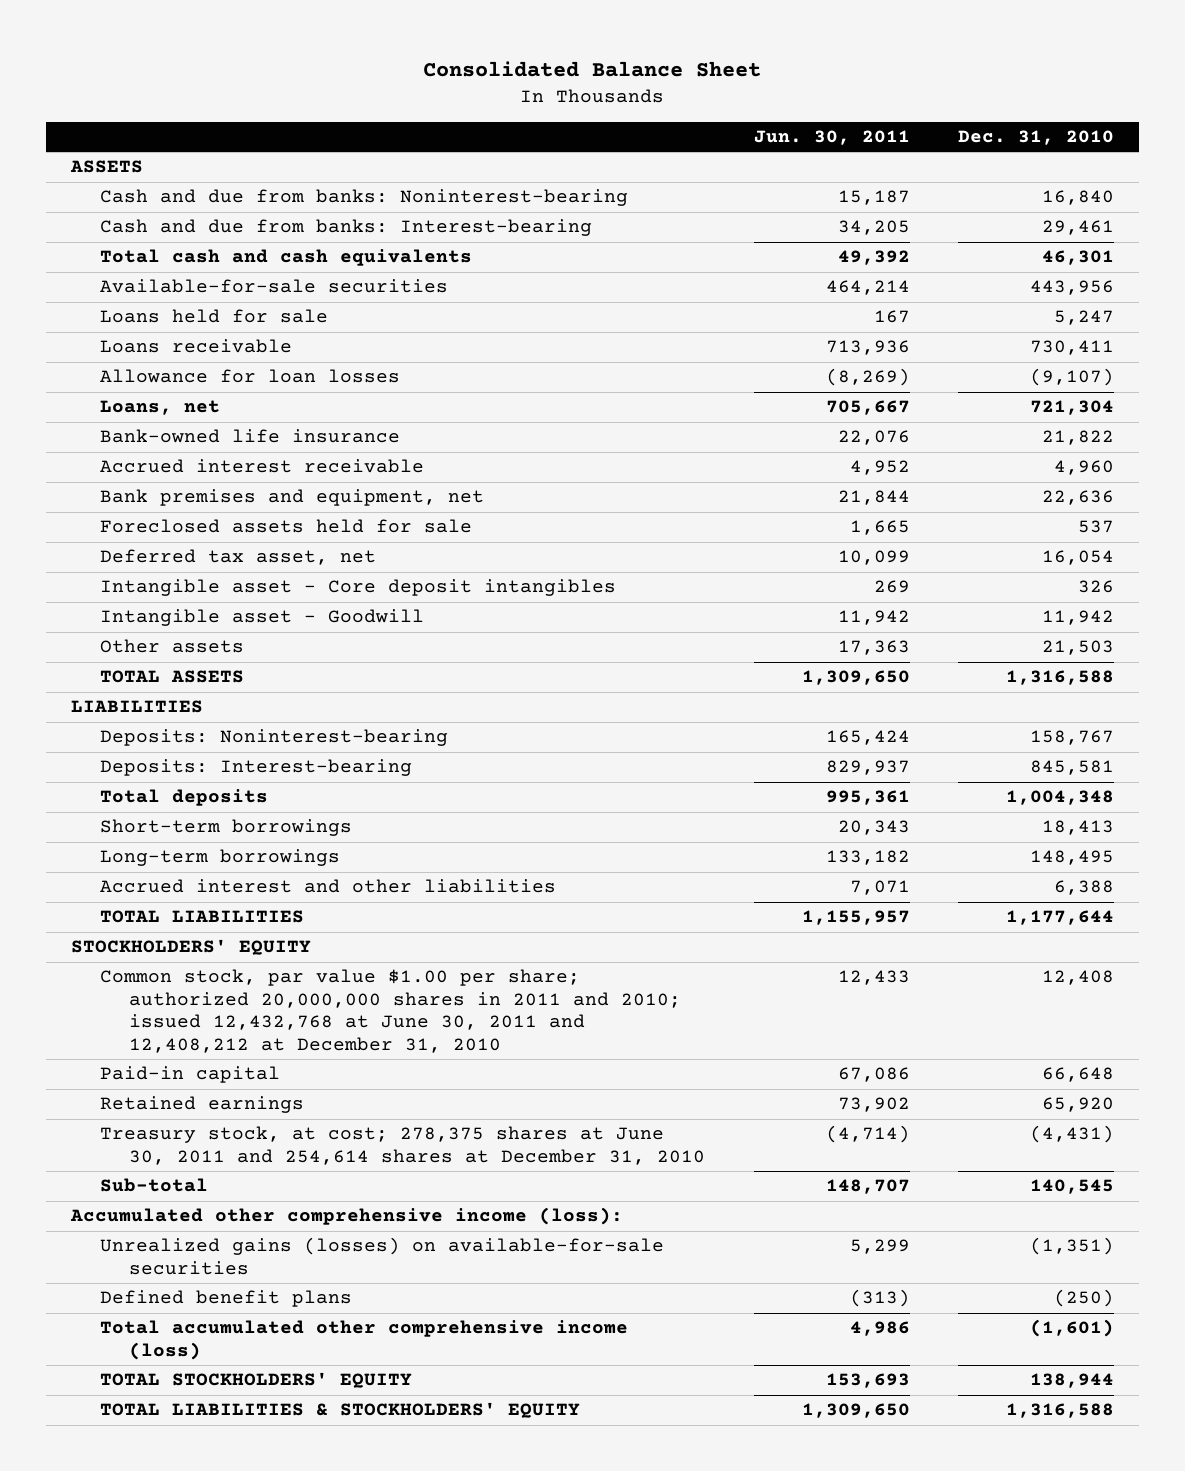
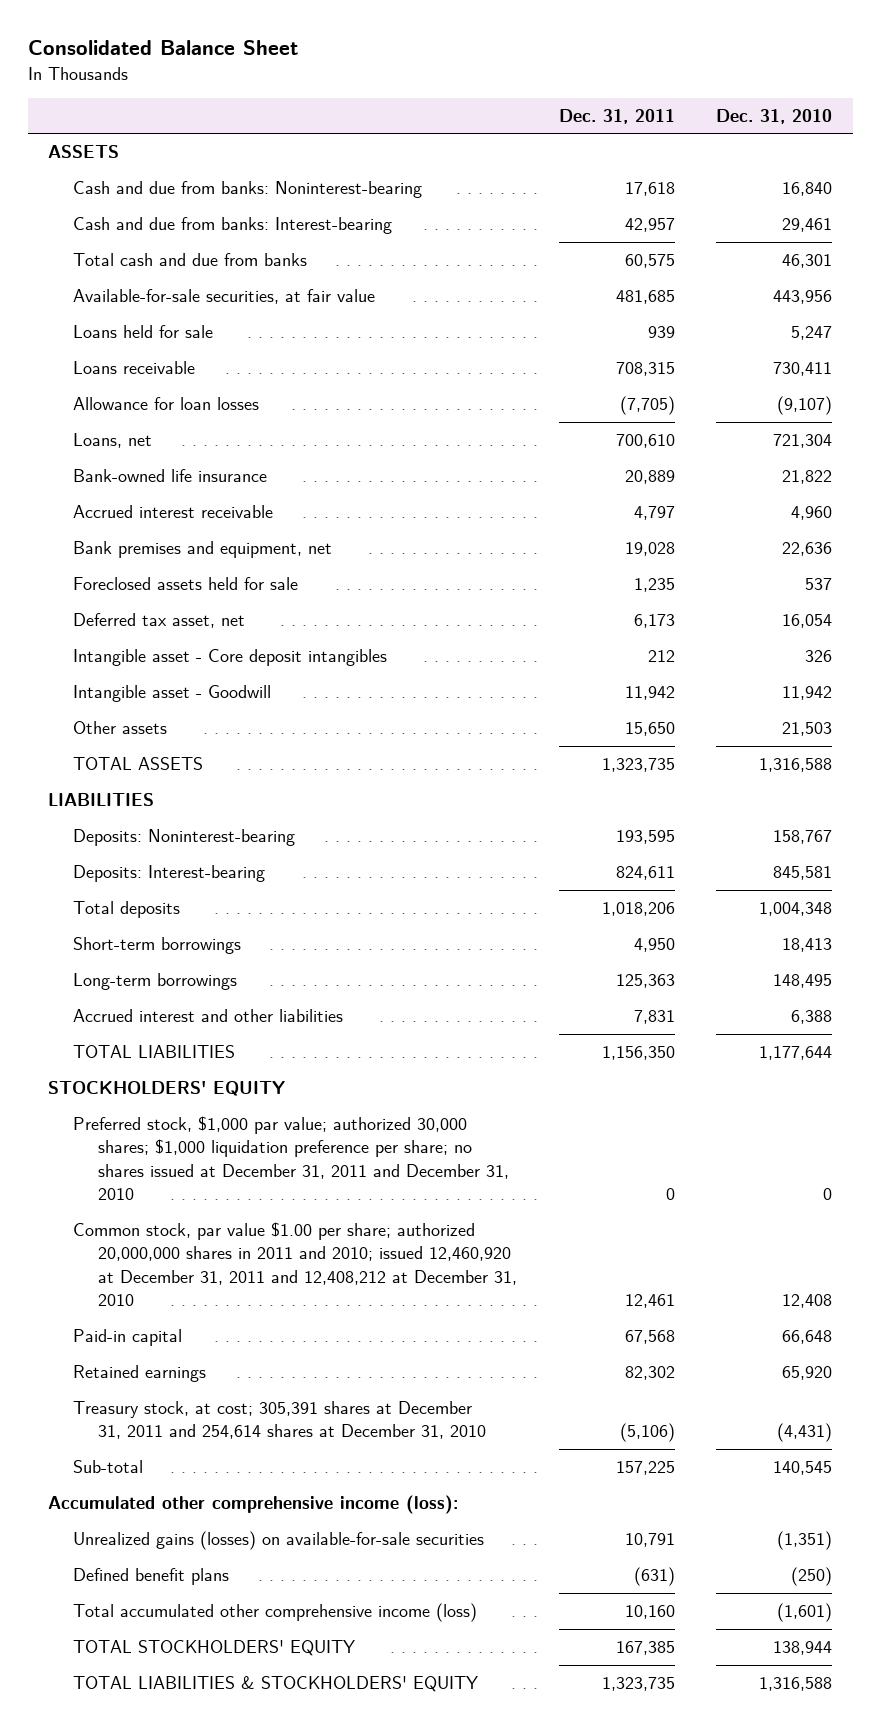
[753,130,910,146] Jun. 30, 2011 -> none
none -> [558,108,675,124] Dec. 31, 2011
[99,249,472,267] Total cash and cash equivalents -> [73,253,308,267] Total cash and due from banks
[99,279,448,294] Available-for-sale securities -> [73,289,376,305] Available-for-sale securities, at fair value
none -> [73,1116,510,1201] Preferred stock, $1,000 par value; authorized 30,000 shares; $1,000 liquidation preference per share; no shares issued at December 31, 2011 and December 31, 2010
[99,969,682,1054] Common stock, par value $1.00 per share; authorized 20,000,000 shares in 2011 and 2010; issued 12,432,768 at June 30, 2011 and 12,408,212 at December 31, 2010 -> [73,1222,518,1307] Common stock, par value $1.00 per share; authorized 20,000,000 shares in 2011 and 2010; issued 12,460,920 at December 31, 2011 and 12,408,212 at December 31, 2010
[99,1126,706,1165] Treasury stock, at cost; 278,375 shares at June 30, 2011 and 254,614 shares at December 31, 2010 -> [73,1401,487,1440] Treasury stock, at cost; 305,391 shares at December 31, 2011 and 254,614 shares at December 31, 2010

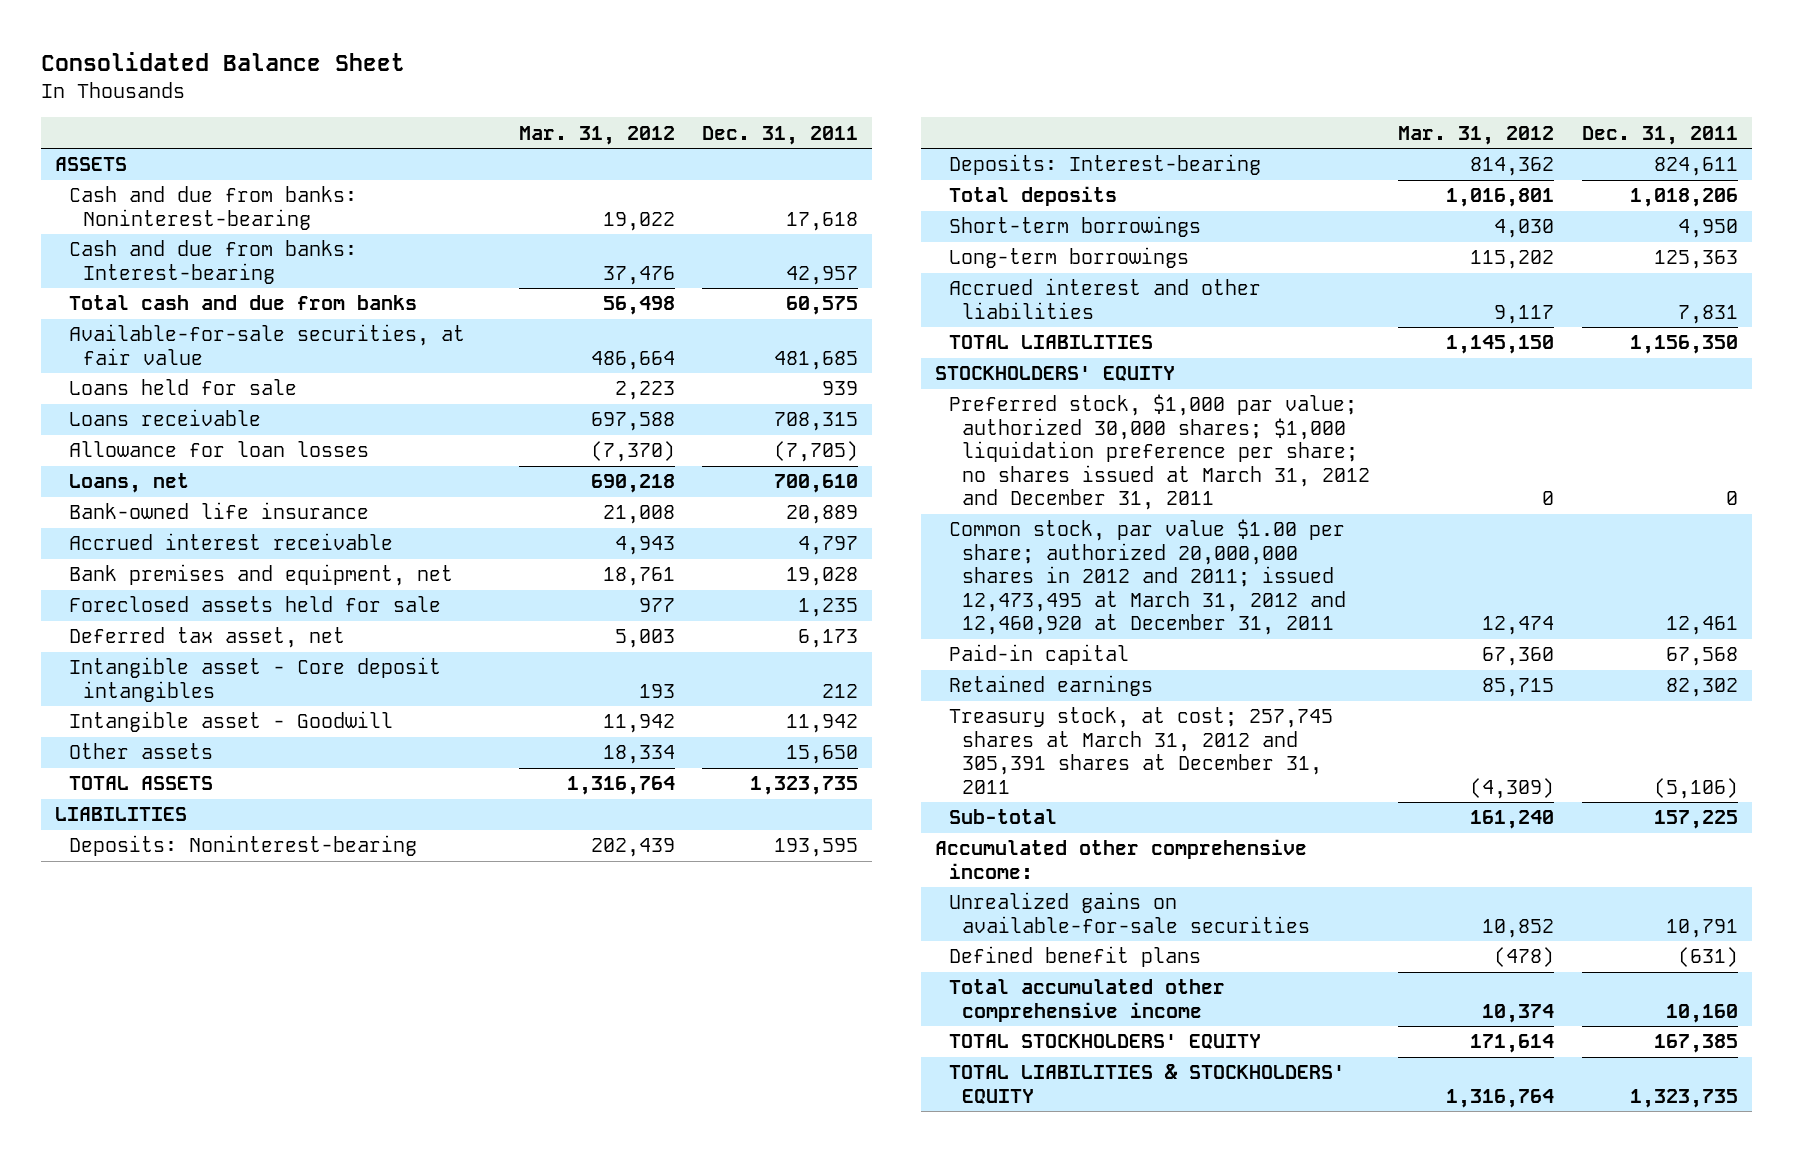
[715,108,832,124] Dec. 31, 2010 -> none
none -> [518,125,675,145] Mar. 31, 2012
[73,1116,510,1201] Preferred stock, $1,000 par value; authorized 30,000 shares; $1,000 liquidation preference per share; no shares issued at December 31, 2011 and December 31, 2010 -> [948,394,1371,511] Preferred stock, $1,000 par value; authorized 30,000 shares; $1,000 liquidation preference per share; no shares issued at March 31, 2012 and December 31, 2011
[73,1222,518,1307] Common stock, par value $1.00 per share; authorized 20,000,000 shares in 2011 and 2010; issued 12,460,920 at December 31, 2011 and 12,408,212 at December 31, 2010 -> [948,519,1347,636] Common stock, par value $1.00 per share; authorized 20,000,000 shares in 2012 and 2011; issued 12,473,495 at March 31, 2012 and 12,460,920 at December 31, 2011
[73,1401,487,1440] Treasury stock, at cost; 305,391 shares at December 31, 2011 and 254,614 shares at December 31, 2010 -> [948,707,1333,794] Treasury stock, at cost; 257,745 shares at March 31, 2012 and 305,391 shares at December 31, 2011
[48,1495,459,1515] Accumulated other comprehensive income (loss): -> [934,839,1307,879] Accumulated other comprehensive income:
[73,1531,485,1551] Unrealized gains (losses) on available-for-sale securities -> [948,892,1311,933] Unrealized gains on available-for-sale securities
[73,1603,478,1623] Total accumulated other comprehensive income (loss) -> [948,979,1225,1022] Total accumulated other comprehensive income

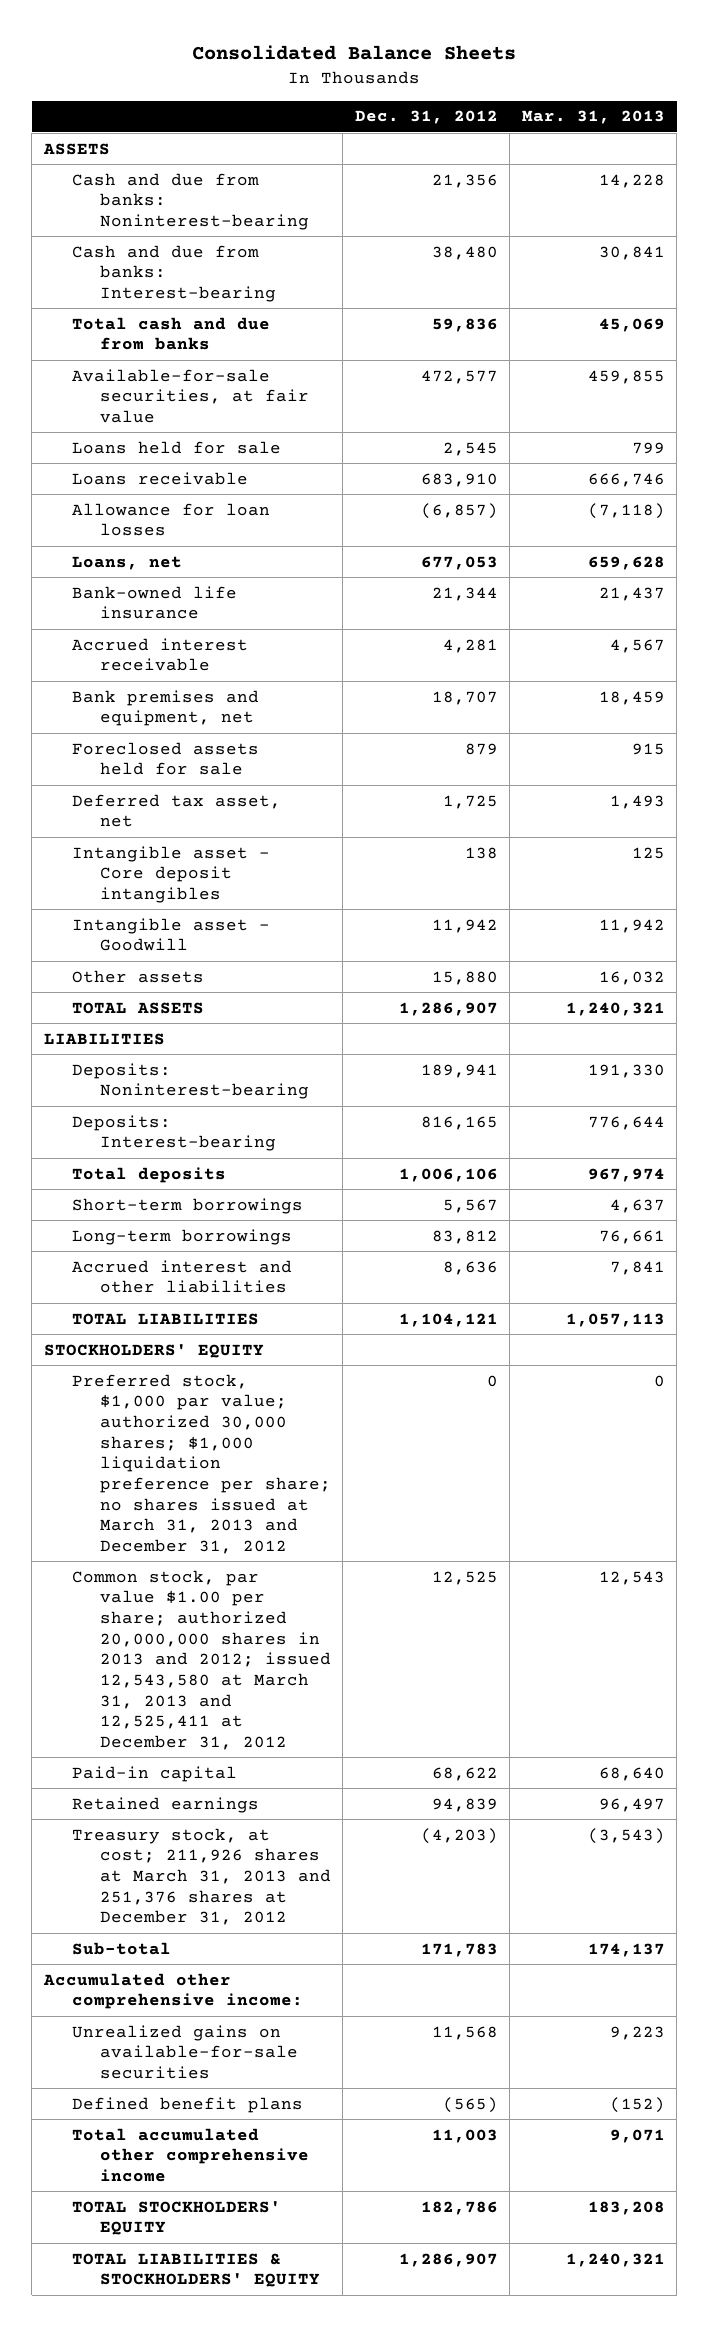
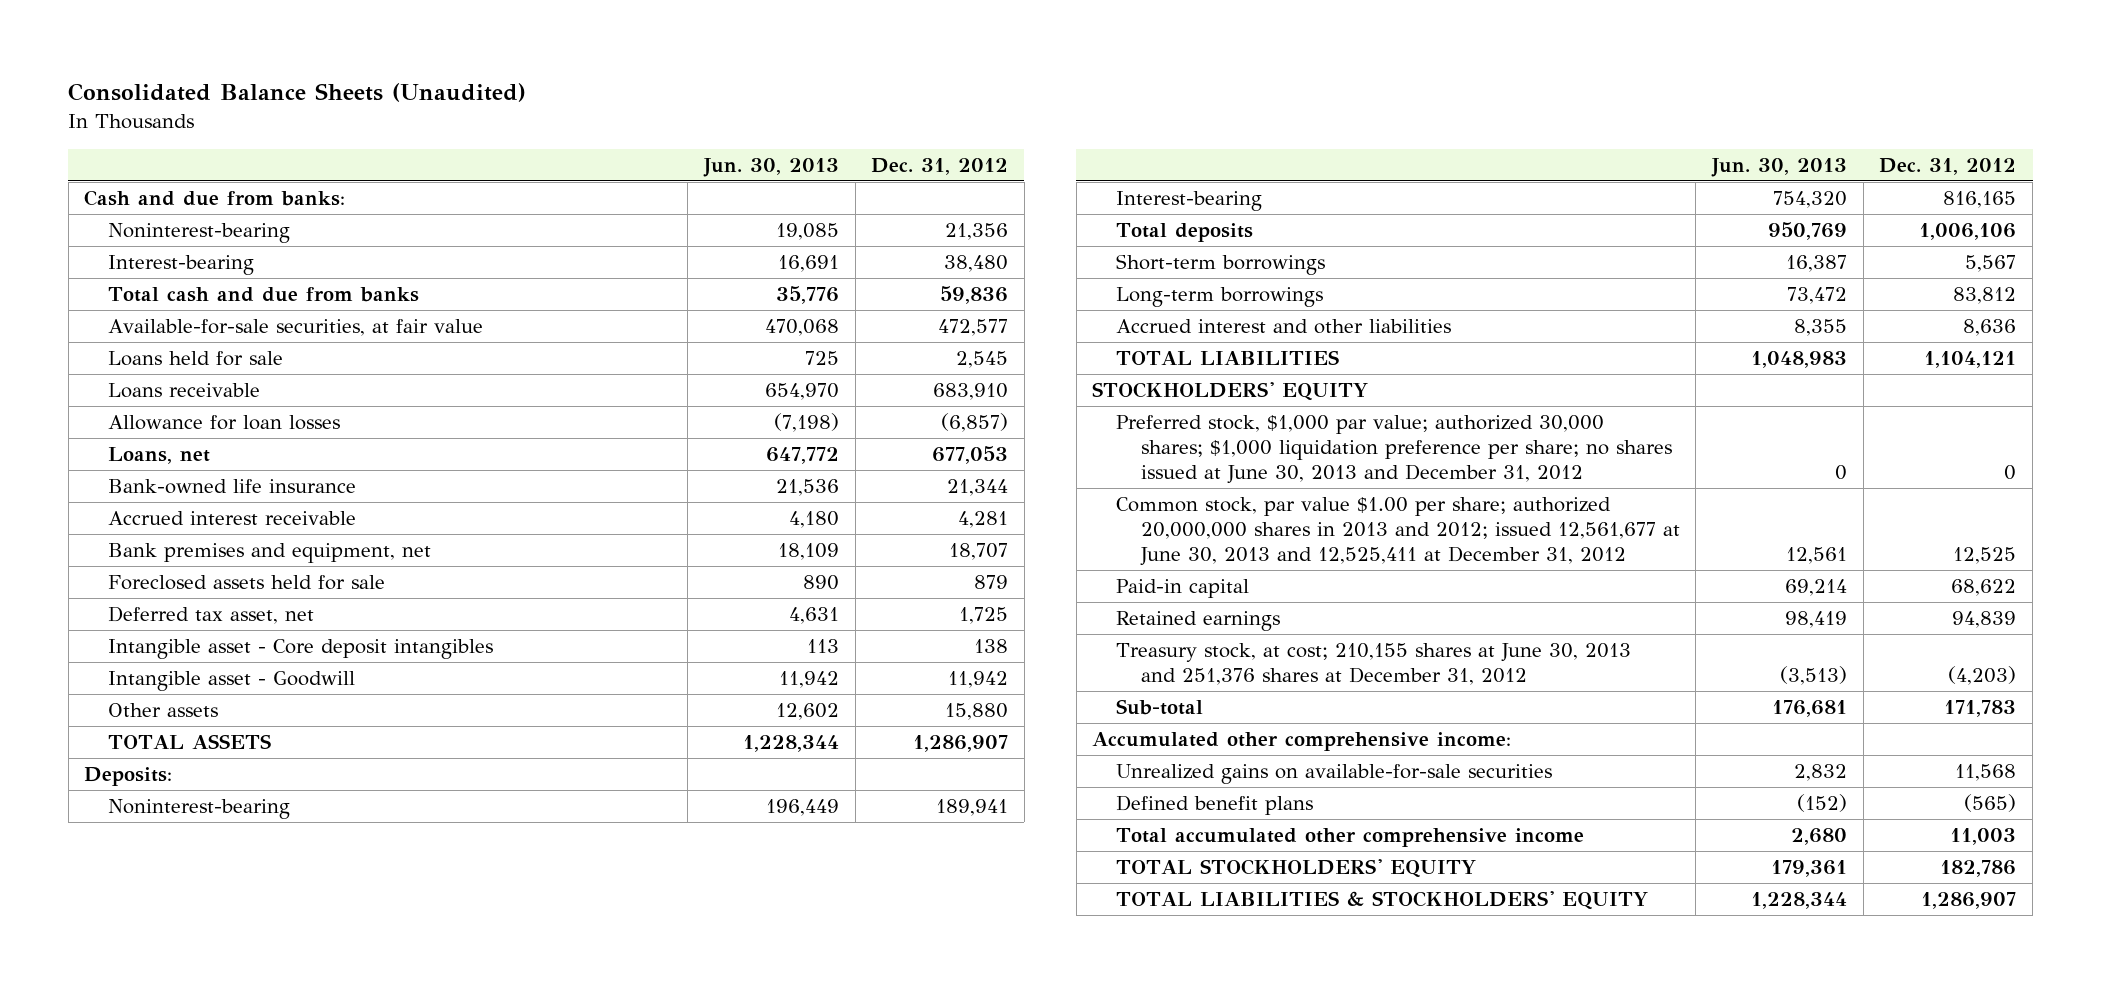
[192,45,517,61] Consolidated Balance Sheets -> [68,83,527,103] Consolidated Balance Sheets (Unaudited)
[521,110,665,125] Mar. 31, 2013 -> none
none -> [702,157,839,177] Jun. 30, 2013
[42,142,110,155] ASSETS -> none
none -> [84,190,346,207] Cash and due from banks:
[71,172,309,230] Cash and due from banks: Noninterest-bearing -> [108,223,291,244] Noninterest-bearing
[71,244,276,302] Cash and due from banks: Interest-bearing -> [108,255,255,276] Interest-bearing
[43,1032,165,1045] LIABILITIES -> none
none -> [84,767,173,787] Deposits:
[71,1062,309,1100] Deposits: Noninterest-bearing -> [108,799,291,820] Noninterest-bearing
[71,1114,276,1152] Deposits: Interest-bearing -> [1116,191,1263,212] Interest-bearing
[71,1373,331,1555] Preferred stock, $1,000 par value; authorized 30,000 shares; $1,000 liquidation preference per share; no shares issued at March 31, 2013 and December 31, 2012 -> [1116,415,1672,484] Preferred stock, $1,000 par value; authorized 30,000 shares; $1,000 liquidation preference per share; no shares issued at June 30, 2013 and December 31, 2012
[71,1569,331,1751] Common stock, par value $1.00 per share; authorized 20,000,000 shares in 2013 and 2012; issued 12,543,580 at March 31, 2013 and 12,525,411 at December 31, 2012 -> [1116,497,1680,566] Common stock, par value $1.00 per share; authorized 20,000,000 shares in 2013 and 2012; issued 12,561,677 at June 30, 2013 and 12,525,411 at December 31, 2012
[71,1827,331,1926] Treasury stock, at cost; 211,926 shares at March 31, 2013 and 251,376 shares at December 31, 2012 -> [1116,643,1632,686] Treasury stock, at cost; 210,155 shares at June 30, 2013 and 251,376 shares at December 31, 2012

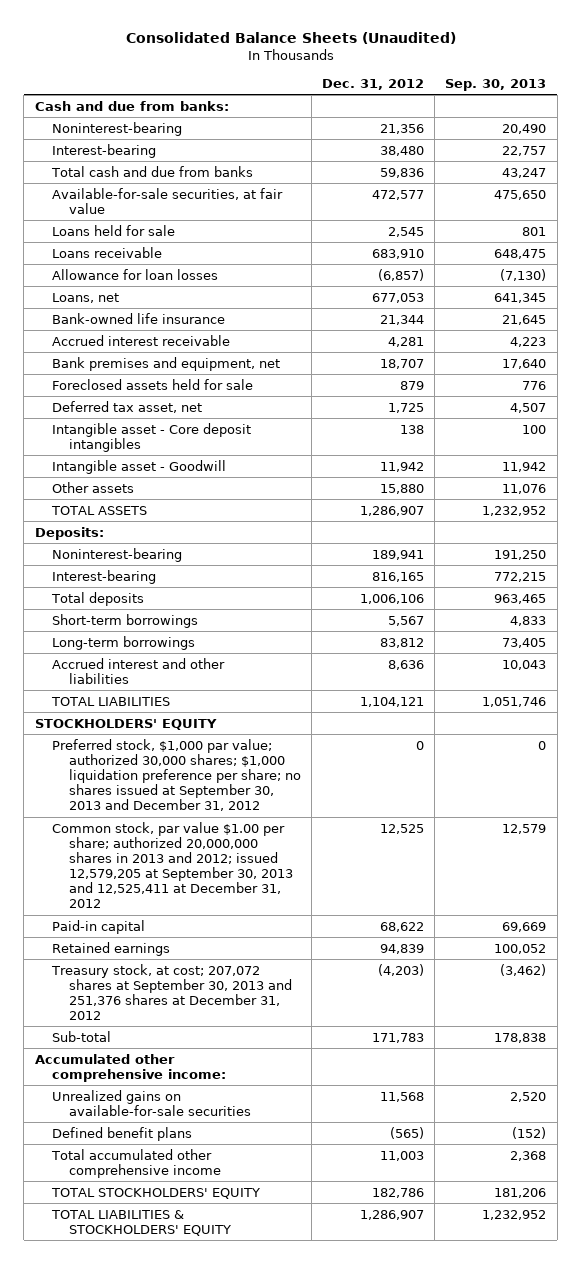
[702,157,839,177] Jun. 30, 2013 -> none
none -> [445,78,547,91] Sep. 30, 2013
[1116,415,1672,484] Preferred stock, $1,000 par value; authorized 30,000 shares; $1,000 liquidation preference per share; no shares issued at June 30, 2013 and December 31, 2012 -> [51,738,301,812] Preferred stock, $1,000 par value; authorized 30,000 shares; $1,000 liquidation preference per share; no shares issued at September 30, 2013 and December 31, 2012
[1116,497,1680,566] Common stock, par value $1.00 per share; authorized 20,000,000 shares in 2013 and 2012; issued 12,561,677 at June 30, 2013 and 12,525,411 at December 31, 2012 -> [51,821,293,909] Common stock, par value $1.00 per share; authorized 20,000,000 shares in 2013 and 2012; issued 12,579,205 at September 30, 2013 and 12,525,411 at December 31, 2012
[1116,643,1632,686] Treasury stock, at cost; 210,155 shares at June 30, 2013 and 251,376 shares at December 31, 2012 -> [50,963,292,1020] Treasury stock, at cost; 207,072 shares at September 30, 2013 and 251,376 shares at December 31, 2012

